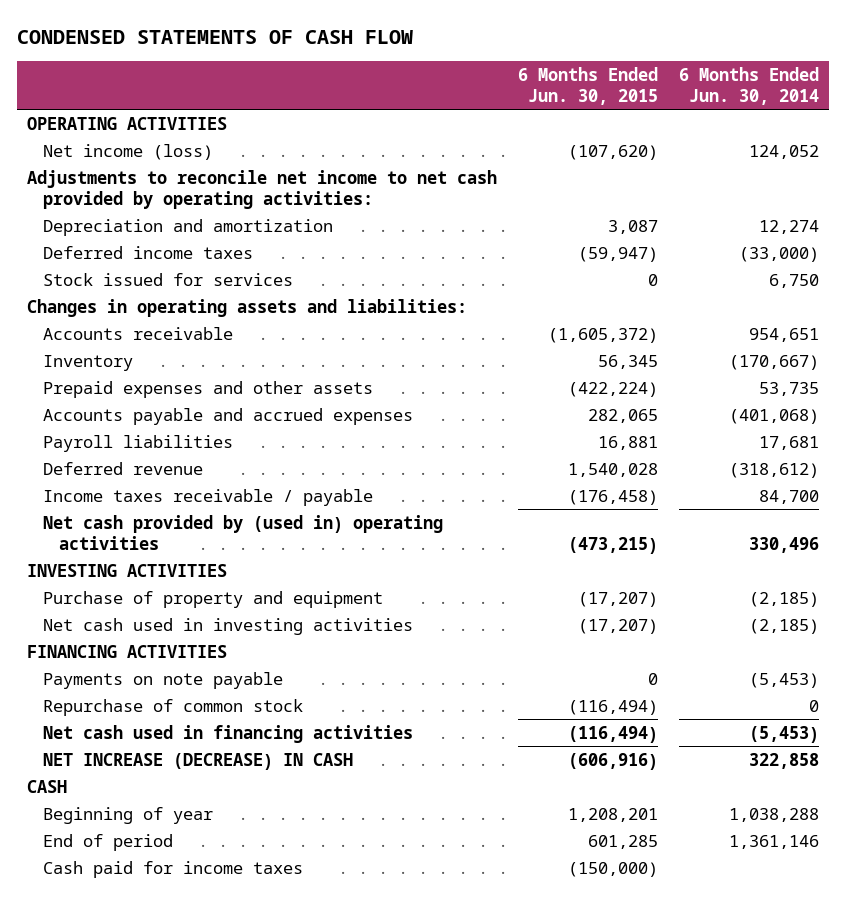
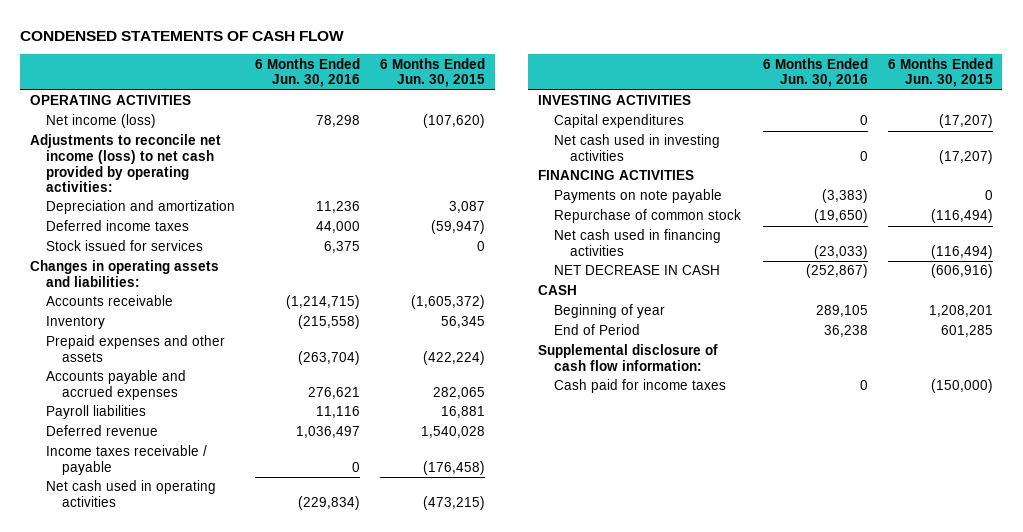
[678,66,819,106] 6 Months Ended Jun. 30, 2014 -> none
none -> [254,57,360,88] 6 Months Ended Jun. 30, 2016
[27,169,498,210] Adjustments to reconcile net income to net cash provided by operating activities: -> [30,134,222,193] Adjustments to reconcile net income (loss) to net cash provided by operating activities:
[43,514,444,551] Net cash provided by (used in) operating activities -> [46,480,217,508] Net cash used in operating activities
[43,590,384,608] Purchase of property and equipment -> [554,114,685,129] Capital expenditures
[43,752,354,770] NET INCREASE (DECREASE) IN CASH -> [554,265,721,276] NET DECREASE IN CASH
[43,833,174,851] End of period -> [554,324,641,336] End of Period
none -> [537,344,718,372] Supplemental disclosure of cash flow information:

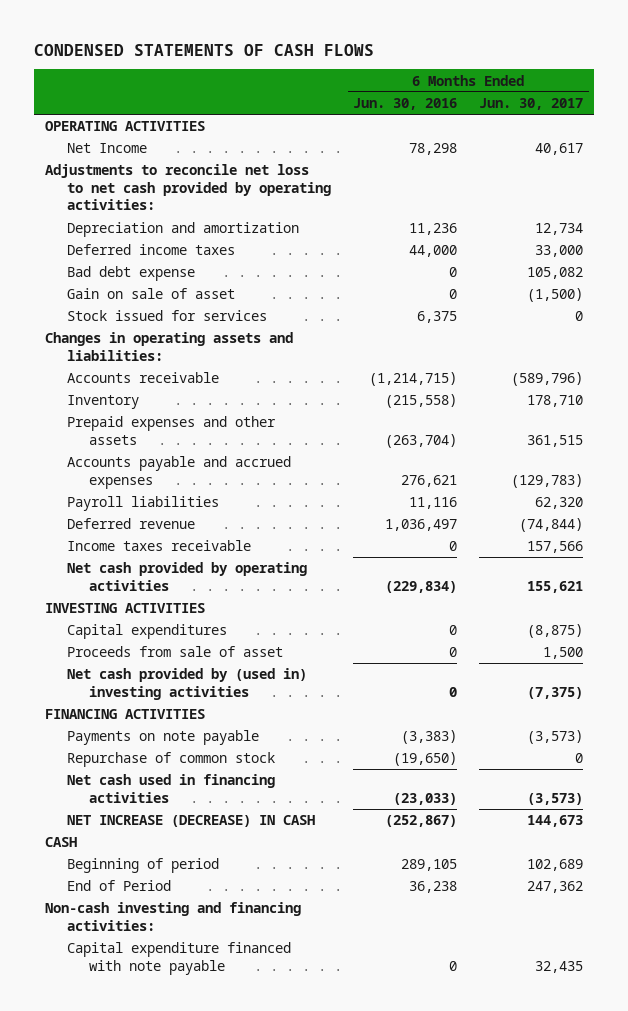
[20,30,345,41] CONDENSED STATEMENTS OF CASH FLOW -> [34,43,375,56] CONDENSED STATEMENTS OF CASH FLOWS
[379,57,485,88] 6 Months Ended Jun. 30, 2015 -> none
none -> [479,97,584,110] Jun. 30, 2017
[46,114,157,129] Net income (loss) -> [67,143,148,154] Net Income
[30,134,222,193] Adjustments to reconcile net income (loss) to net cash provided by operating activities: -> [45,164,332,211] Adjustments to reconcile net loss to net cash provided by operating activities:
none -> [67,266,196,282] Bad debt expense
none -> [67,288,236,300] Gain on sale of asset
[46,445,208,476] Income taxes receivable / payable -> [67,540,252,552] Income taxes receivable
[46,480,217,508] Net cash used in operating activities -> [67,562,308,591] Net cash provided by operating activities
none -> [67,646,284,658] Proceeds from sale of asset
[554,134,721,162] Net cash used in investing activities -> [67,668,308,700] Net cash provided by (used in) investing activities
[554,265,721,276] NET DECREASE IN CASH -> [67,815,316,828] NET INCREASE (DECREASE) IN CASH
[554,304,666,319] Beginning of year -> [67,858,220,874] Beginning of period
[537,344,718,372] Supplemental disclosure of cash flow information: -> none
[554,379,727,394] Cash paid for income taxes -> none
none -> [45,902,302,931] Non-cash investing and financing activities:
none -> [67,942,292,975] Capital expenditure financed with note payable

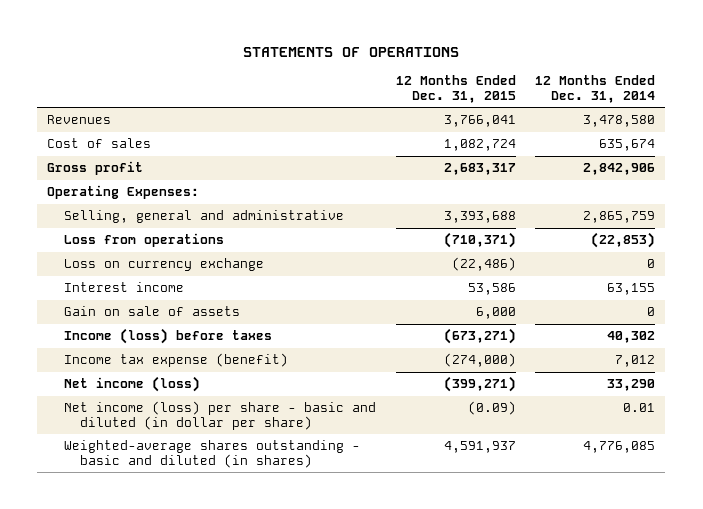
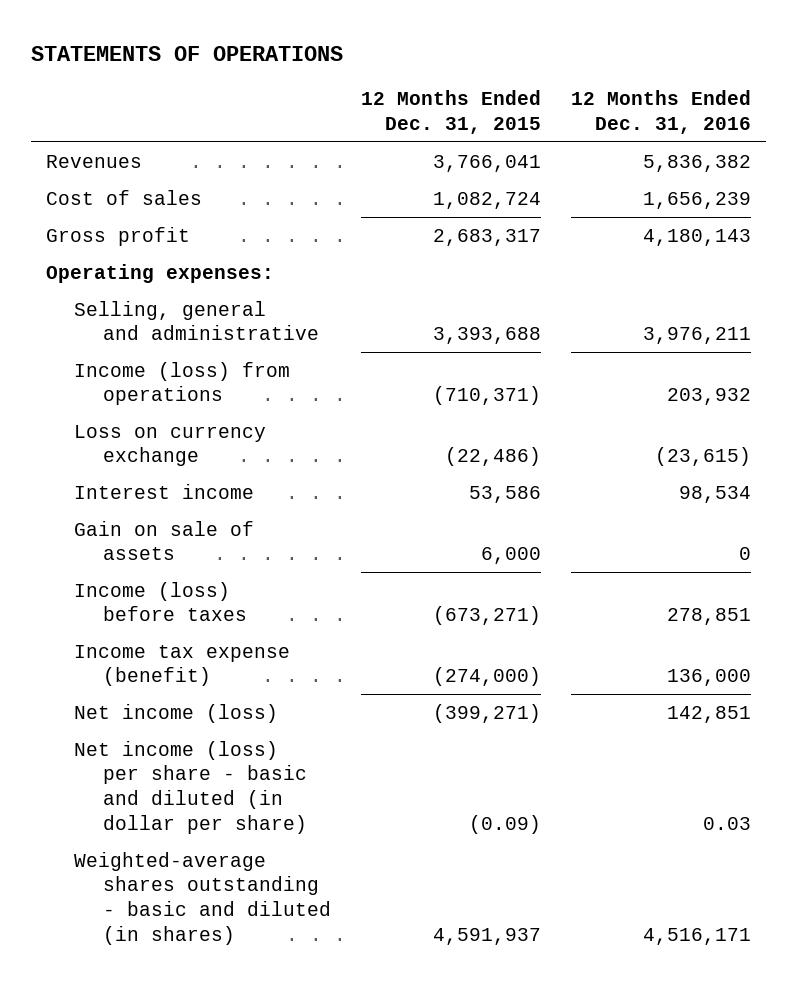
[535,75,656,104] 12 Months Ended Dec. 31, 2014 -> none
none -> [570,90,751,134] 12 Months Ended Dec. 31, 2016
[47,185,200,200] Operating Expenses: -> [46,263,275,283] Operating expenses:
[63,233,224,248] Loss from operations -> [74,361,291,406] Income (loss) from operations

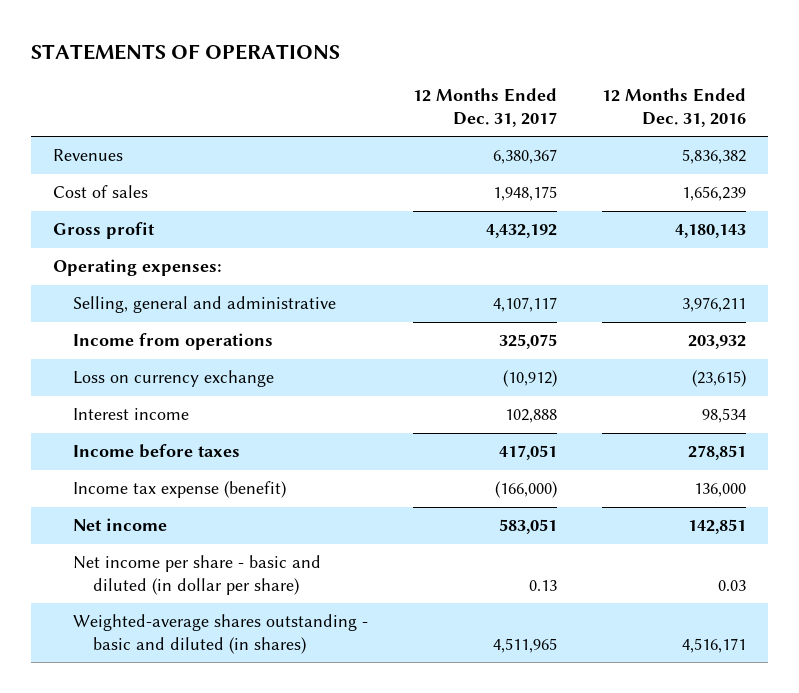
[360,90,541,134] 12 Months Ended Dec. 31, 2015 -> none
none -> [412,88,557,127] 12 Months Ended Dec. 31, 2017
[74,361,291,406] Income (loss) from operations -> [73,333,274,351] Income from operations
[74,520,255,561] Gain on sale of assets -> none
[74,581,247,622] Income (loss) before taxes -> [73,444,241,459] Income before taxes
[74,703,279,723] Net income (loss) -> [73,518,168,532] Net income
[74,740,307,834] Net income (loss) per share - basic and diluted (in dollar per share) -> [73,555,322,595] Net income per share - basic and diluted (in dollar per share)

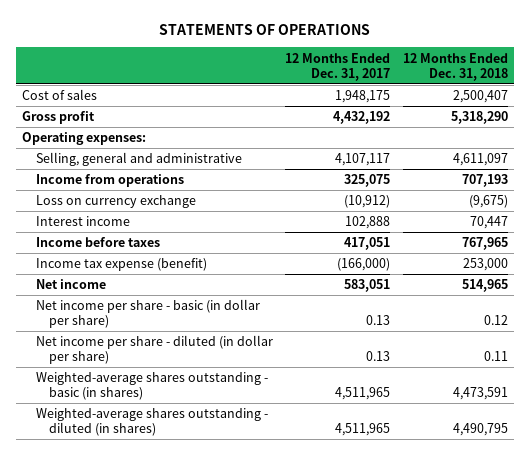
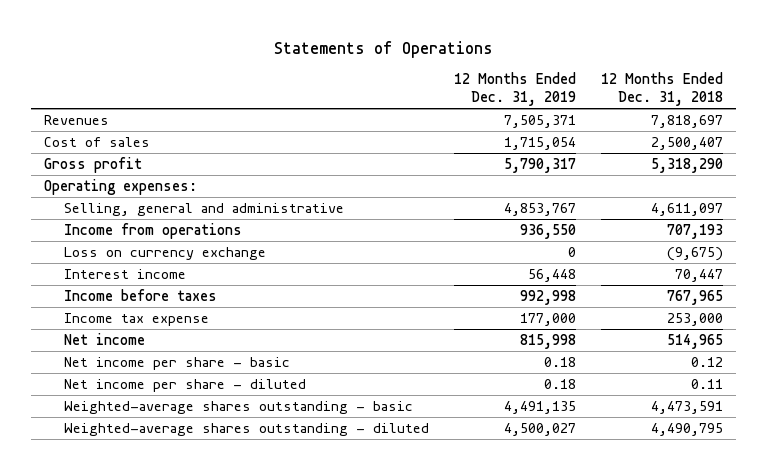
[159,24,371,36] STATEMENTS OF OPERATIONS -> [273,40,493,58] Statements of Operations
[285,52,391,81] 12 Months Ended Dec. 31, 2017 -> none
none -> [454,71,577,107] 12 Months Ended Dec. 31, 2019
none -> [43,114,109,125] Revenues
[35,258,207,272] Income tax expense (benefit) -> [63,312,209,326] Income tax expense
[35,299,260,329] Net income per share - basic (in dollar per share) -> [63,356,290,370] Net income per share - basic
[35,335,273,365] Net income per share - diluted (in dollar per share) -> [63,378,306,392] Net income per share - diluted
[35,372,268,401] Weighted-average shares outstanding - basic (in shares) -> [63,400,413,414] Weighted-average shares outstanding - basic
[35,408,268,437] Weighted-average shares outstanding - diluted (in shares) -> [63,422,429,436] Weighted-average shares outstanding - diluted

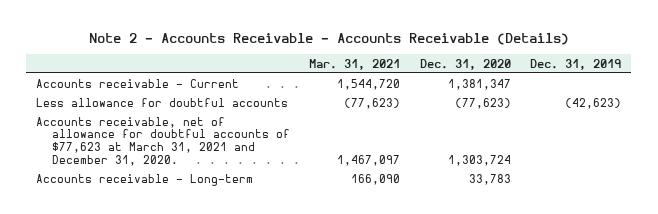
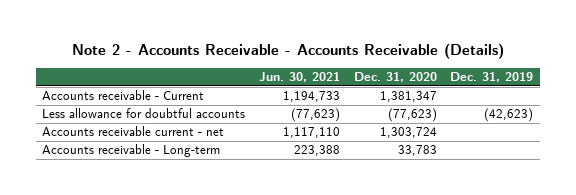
[309,58,401,70] Mar. 31, 2021 -> none
none -> [259,72,341,83] Jun. 30, 2021
[36,116,290,166] Accounts receivable, net of allowance for doubtful accounts of $77,623 at March 31, 2021 and December 31, 2020. -> [42,126,225,137] Accounts receivable current - net

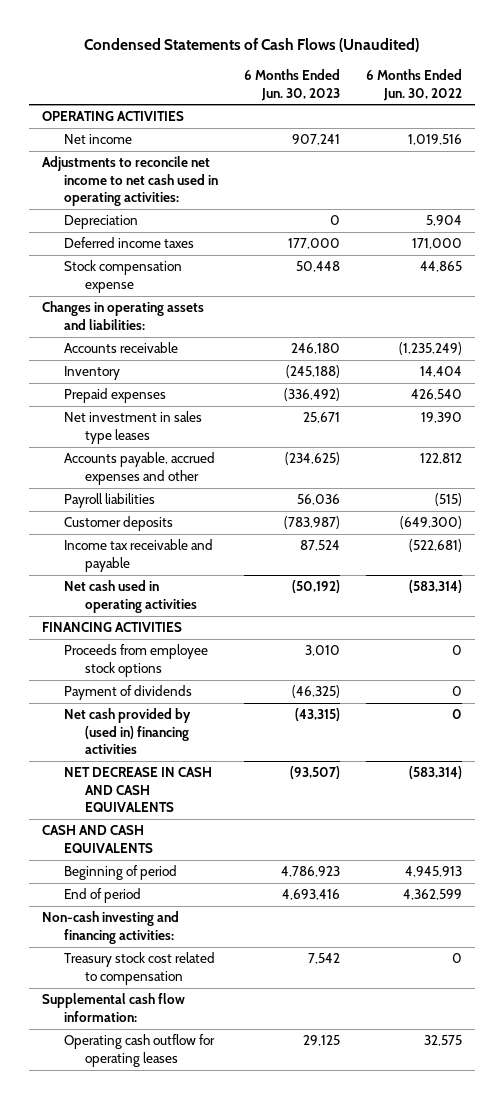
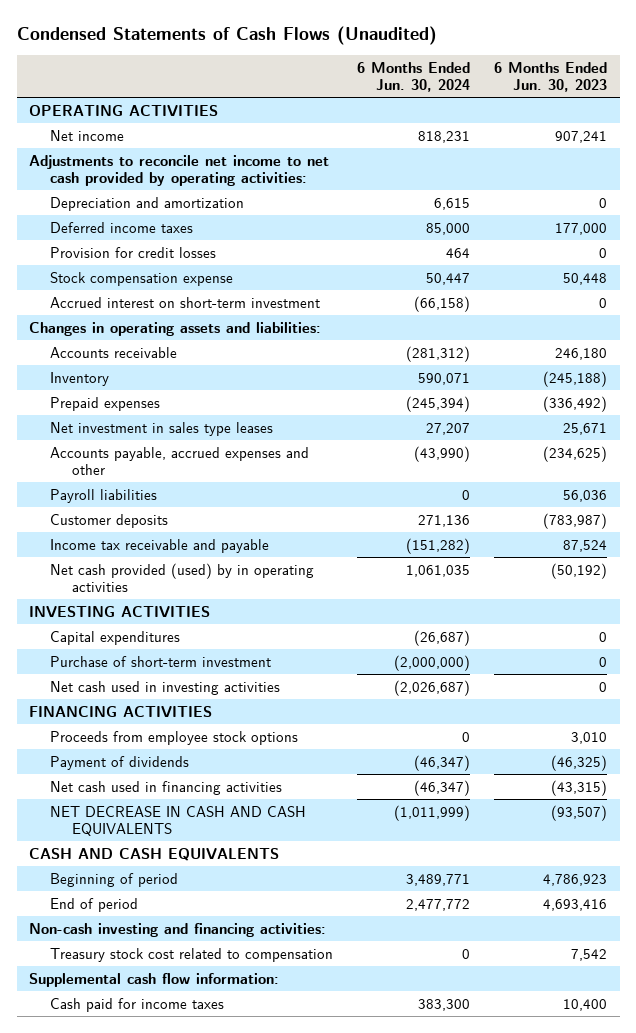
[366,69,463,101] 6 Months Ended Jun. 30, 2022 -> none
none -> [357,61,471,93] 6 Months Ended Jun. 30, 2024
[42,156,218,207] Adjustments to reconcile net income to net cash used in operating activities: -> [28,154,329,187] Adjustments to reconcile net income to net cash provided by operating activities:
[63,215,138,230] Depreciation -> [50,196,245,211] Depreciation and amortization
none -> [50,246,217,258] Provision for credit losses
none -> [50,296,321,308] Accrued interest on short-term investment
[63,580,197,613] Net cash used in operating activities -> [50,562,315,593] Net cash provided (used) by in operating activities
none -> [28,605,210,618] INVESTING ACTIVITIES
none -> [50,630,181,645] Capital expenditures
none -> [50,655,272,667] Purchase of short-term investment
none -> [50,680,281,695] Net cash used in investing activities
[63,708,191,755] Net cash provided by (used in) financing activities -> [50,780,283,795] Net cash used in financing activities
[63,1034,215,1067] Operating cash outflow for operating leases -> none
none -> [50,997,225,1012] Cash paid for income taxes

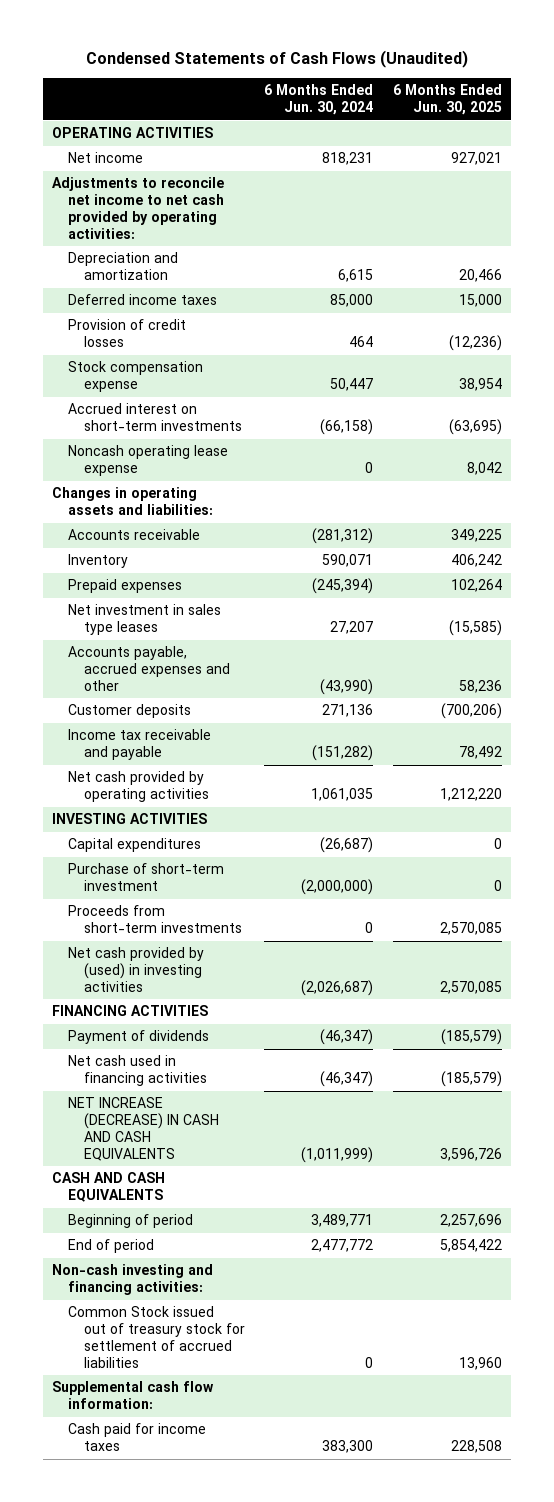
[494,61,608,93] 6 Months Ended Jun. 30, 2023 -> none
none -> [392,84,502,116] 6 Months Ended Jun. 30, 2025
[50,246,217,258] Provision for credit losses -> [68,319,187,348] Provision of credit losses
[50,296,321,308] Accrued interest on short-term investment -> [68,403,243,432] Accrued interest on short-term investments
none -> [68,445,229,477] Noncash operating lease expense
[50,488,158,503] Payroll liabilities -> none
[50,562,315,593] Net cash provided (used) by in operating activities -> [68,771,210,803] Net cash provided by operating activities
none -> [68,905,243,934] Proceeds from short-term investments
[50,680,281,695] Net cash used in investing activities -> [68,947,205,992] Net cash provided by (used) in investing activities
[50,730,299,745] Proceeds from employee stock options -> none
[50,805,307,837] NET DECREASE IN CASH AND CASH EQUIVALENTS -> [68,1097,220,1161] NET INCREASE (DECREASE) IN CASH AND CASH EQUIVALENTS
[50,947,334,962] Treasury stock cost related to compensation -> [68,1306,246,1368] Common Stock issued out of treasury stock for settlement of accrued liabilities

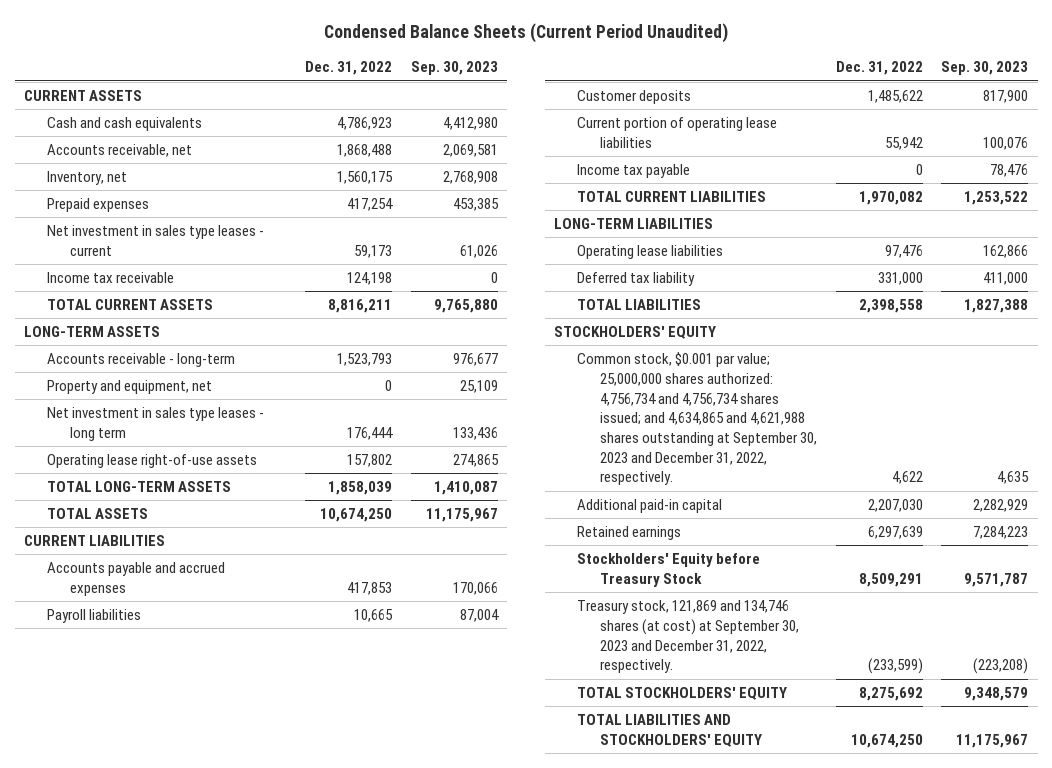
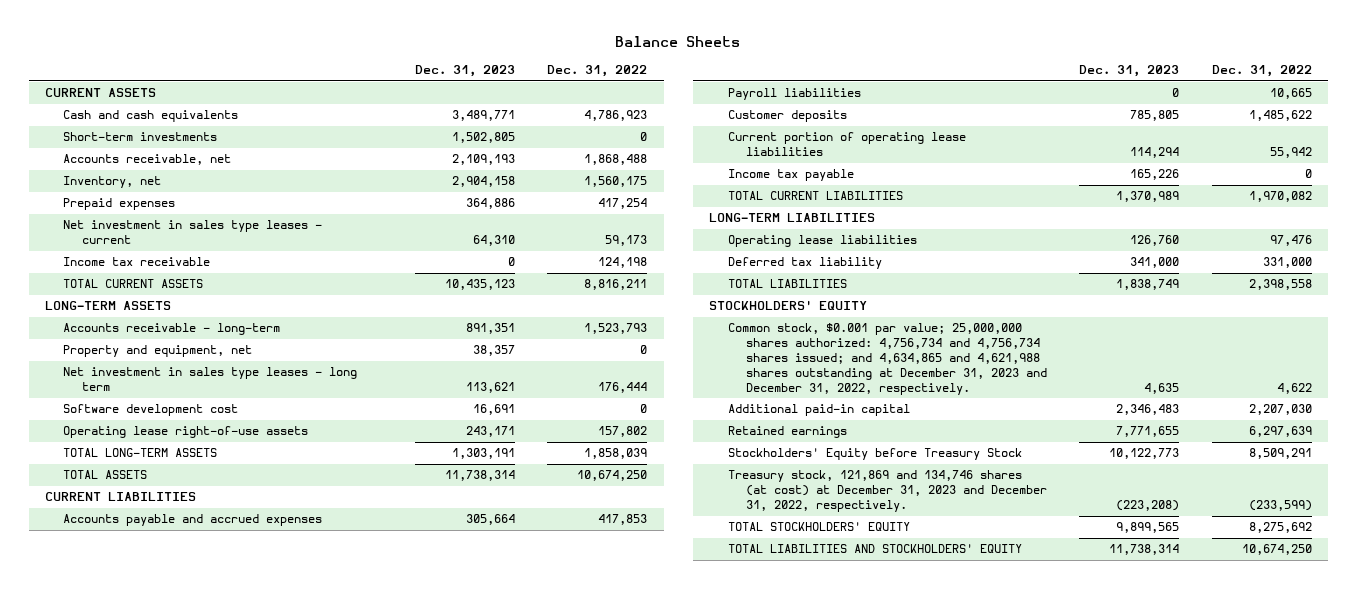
[324,23,729,44] Condensed Balance Sheets (Current Period Unaudited) -> [615,36,741,48] Balance Sheets
[410,61,498,76] Sep. 30, 2023 -> none
none -> [415,65,516,78] Dec. 31, 2023
none -> [63,132,218,142] Short-term investments
none -> [63,404,239,417] Software development cost
[577,352,818,486] Common stock, $0.001 par value; 25,000,000 shares authorized: 4,756,734 and 4,756,734 shares issued; and 4,634,865 and 4,621,988 shares outstanding at September 30, 2023 and December 31, 2022, respectively. -> [727,323,1048,396] Common stock, $0.001 par value; 25,000,000 shares authorized: 4,756,734 and 4,756,734 shares issued; and 4,634,865 and 4,621,988 shares outstanding at December 31, 2023 and December 31, 2022, respectively.
[577,600,800,674] Treasury stock, 121,869 and 134,746 shares (at cost) at September 30, 2023 and December 31, 2022, respectively. -> [727,470,1048,513] Treasury stock, 121,869 and 134,746 shares (at cost) at December 31, 2023 and December 31, 2022, respectively.

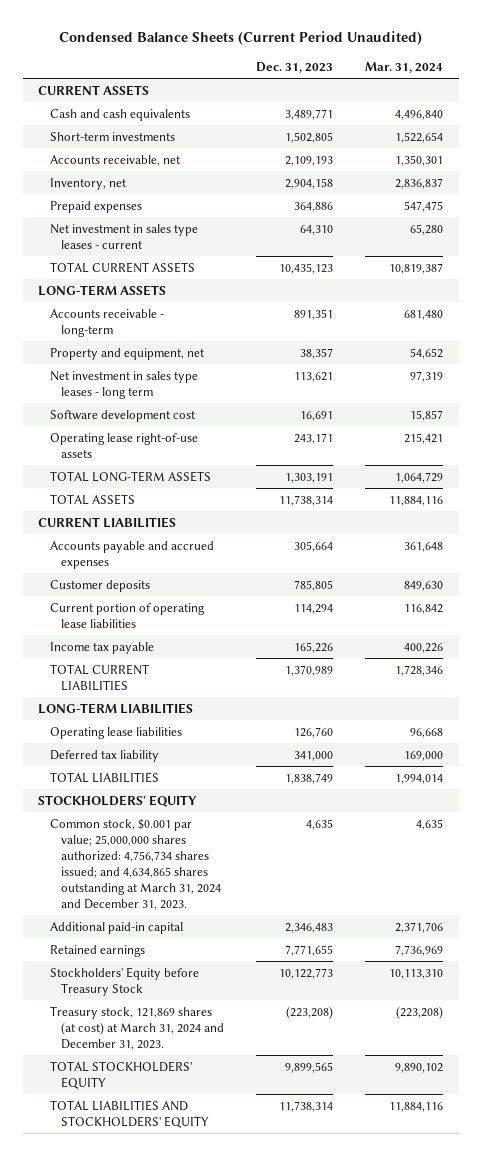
[615,36,741,48] Balance Sheets -> [58,31,422,46] Condensed Balance Sheets (Current Period Unaudited)
[547,65,648,78] Dec. 31, 2022 -> none
none -> [364,62,443,74] Mar. 31, 2024
[63,257,211,267] Income tax receivable -> none
[727,88,861,101] Payroll liabilities -> none
[727,323,1048,396] Common stock, $0.001 par value; 25,000,000 shares authorized: 4,756,734 and 4,756,734 shares issued; and 4,634,865 and 4,621,988 shares outstanding at December 31, 2023 and December 31, 2022, respectively. -> [49,818,222,910] Common stock, $0.001 par value; 25,000,000 shares authorized: 4,756,734 shares issued; and 4,634,865 shares outstanding at March 31, 2024 and December 31, 2023.
[727,470,1048,513] Treasury stock, 121,869 and 134,746 shares (at cost) at December 31, 2023 and December 31, 2022, respectively. -> [49,1005,225,1050] Treasury stock, 121,869 shares (at cost) at March 31, 2024 and December 31, 2023.

